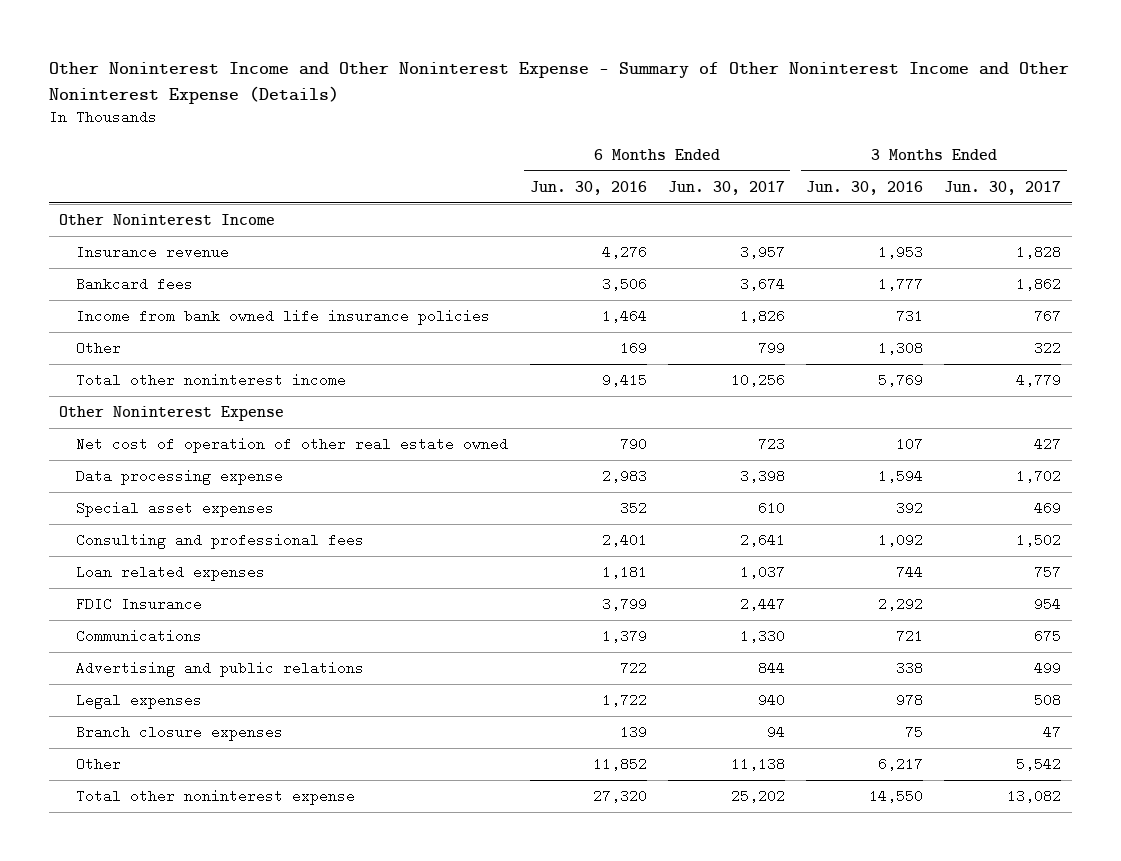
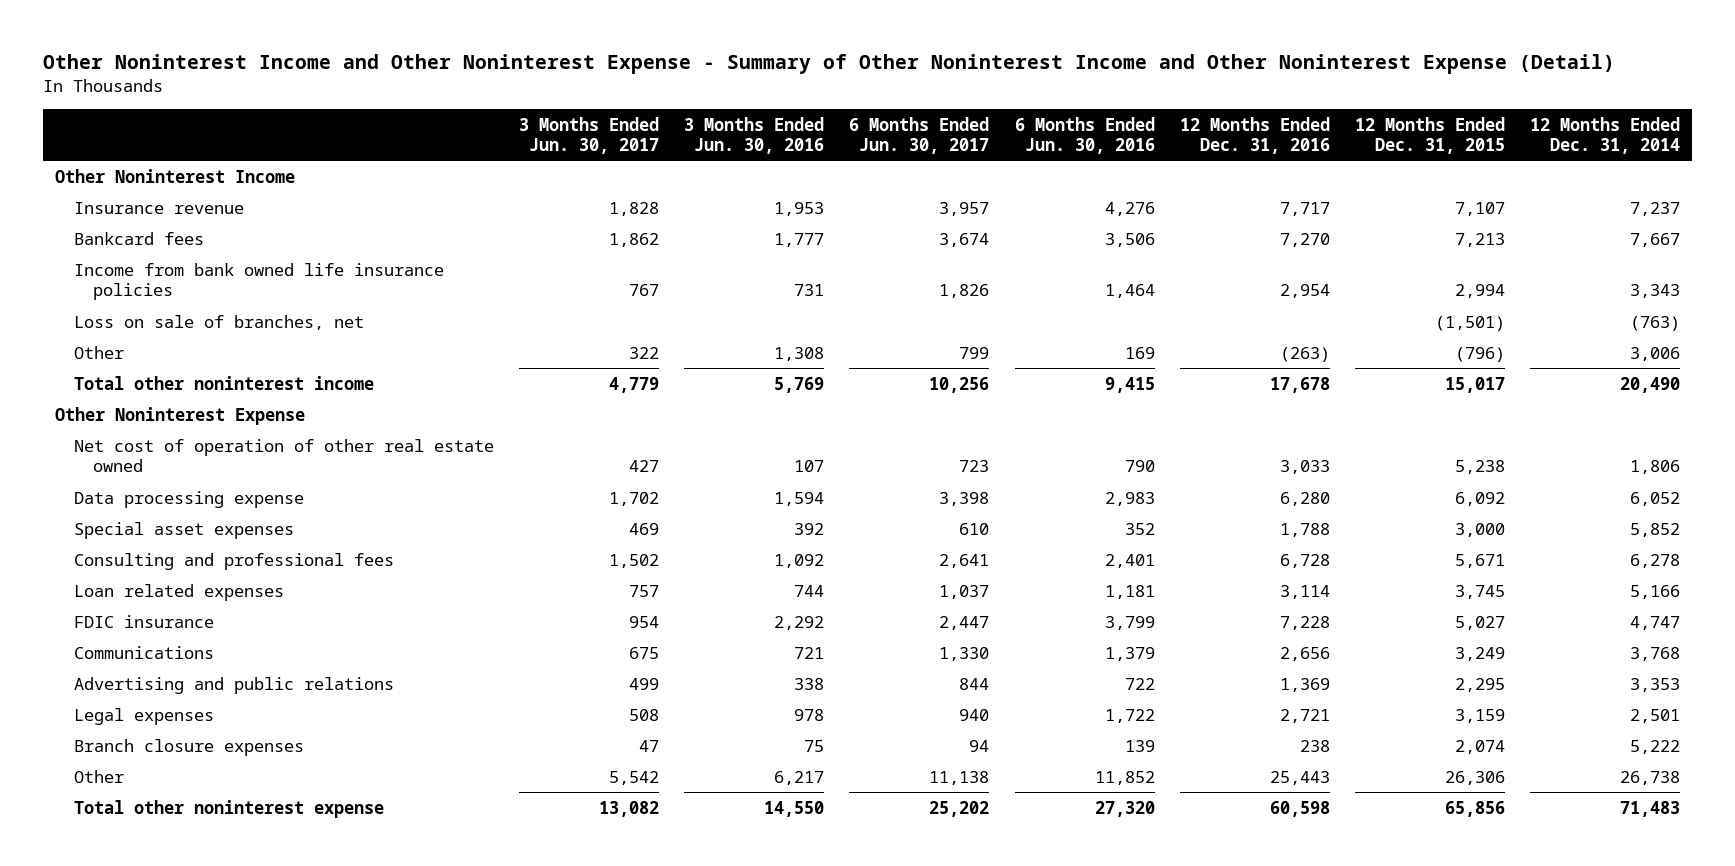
[48,62,1069,105] Other Noninterest Income and Other Noninterest Expense - Summary of Other Noninterest Income and Other Noninterest Expense (Details) -> [42,54,1615,75] Other Noninterest Income and Other Noninterest Expense - Summary of Other Noninterest Income and Other Noninterest Expense (Detail)
none -> [1179,116,1330,154] 12 Months Ended Dec. 31, 2016
none -> [1354,116,1505,154] 12 Months Ended Dec. 31, 2015
none -> [1529,116,1680,154] 12 Months Ended Dec. 31, 2014
none -> [74,314,365,330] Loss on sale of branches, net
[76,597,203,612] FDIC Insurance -> [74,614,215,628] FDIC insurance

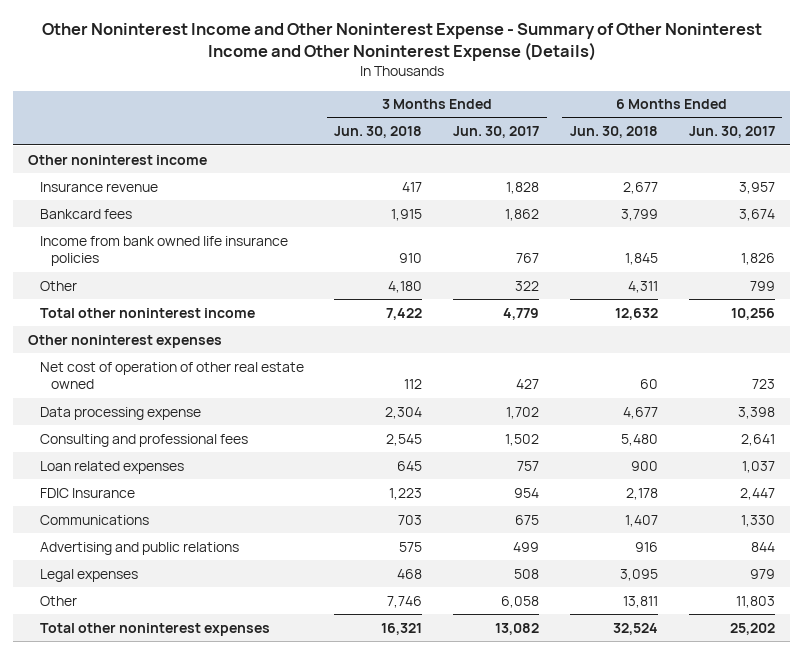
[42,54,1615,75] Other Noninterest Income and Other Noninterest Expense - Summary of Other Noninterest Income and Other Noninterest Expense (Detail) -> [41,23,762,62] Other Noninterest Income and Other Noninterest Expense - Summary of Other Noninterest Income and Other Noninterest Expense (Details)
[684,116,825,154] 3 Months Ended Jun. 30, 2016 -> none
[1014,116,1155,154] 6 Months Ended Jun. 30, 2016 -> none
[1179,116,1330,154] 12 Months Ended Dec. 31, 2016 -> none
[1354,116,1505,154] 12 Months Ended Dec. 31, 2015 -> none
[1529,116,1680,154] 12 Months Ended Dec. 31, 2014 -> none
none -> [334,126,423,139] Jun. 30, 2018
none -> [569,126,658,139] Jun. 30, 2018
[55,168,296,183] Other Noninterest Income -> [28,154,208,165] Other noninterest income
[74,314,365,330] Loss on sale of branches, net -> none
[55,406,306,425] Other Noninterest Expense -> [28,334,223,348] Other noninterest expenses
[74,521,295,539] Special asset expenses -> none
[74,614,215,628] FDIC insurance -> [39,487,135,498] FDIC Insurance
[74,738,305,756] Branch closure expenses -> none
[959,708,990,721] 940 -> [749,568,775,579] 979
[609,770,660,785] 5,542 -> [501,595,540,608] 6,058
[929,770,990,785] 11,138 -> [735,595,775,608] 11,803
[74,799,385,818] Total other noninterest expense -> [39,622,270,636] Total other noninterest expenses

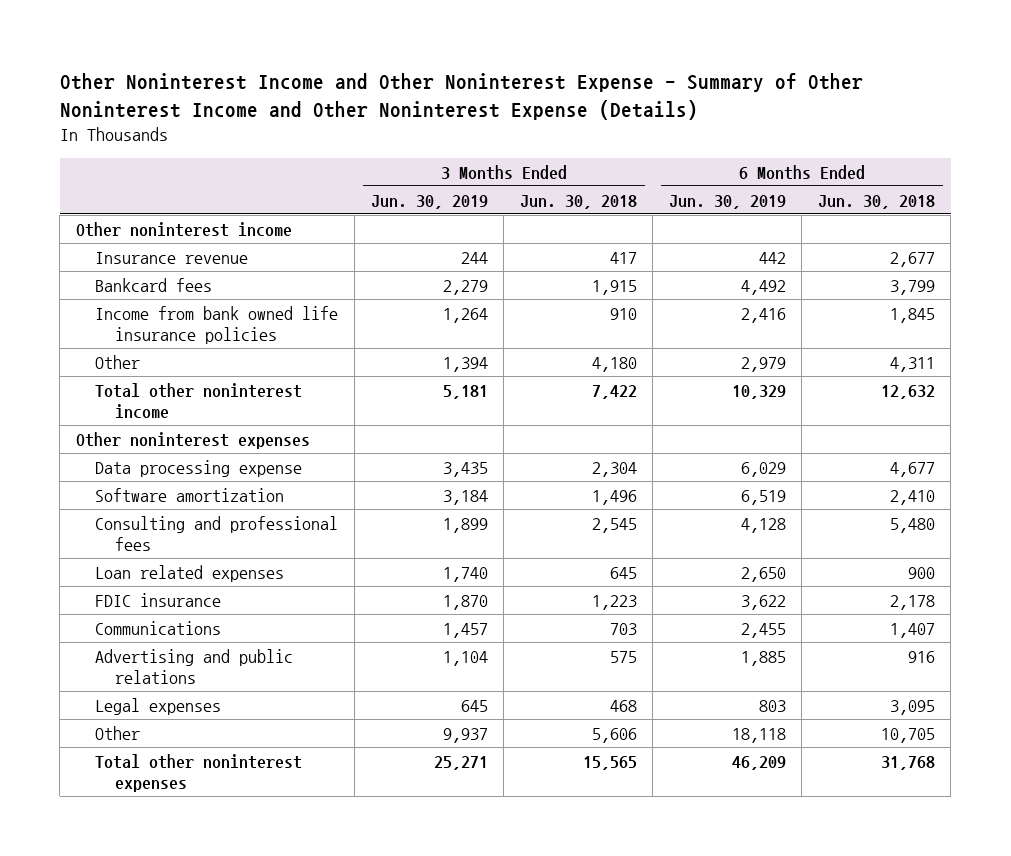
[453,126,540,139] Jun. 30, 2017 -> none
[688,126,775,139] Jun. 30, 2017 -> none
none -> [370,194,488,209] Jun. 30, 2019
none -> [668,194,786,209] Jun. 30, 2019
[39,361,304,390] Net cost of operation of other real estate owned -> none
none -> [95,487,285,502] Software amortization
[39,487,135,498] FDIC Insurance -> [95,592,222,607] FDIC insurance
[387,595,423,608] 7,746 -> [591,727,637,743] 5,606
[622,595,658,608] 13,811 -> [880,727,935,743] 10,705
[381,622,423,635] 16,321 -> [582,755,637,770] 15,565
[612,622,658,635] 32,524 -> [880,755,935,770] 31,768

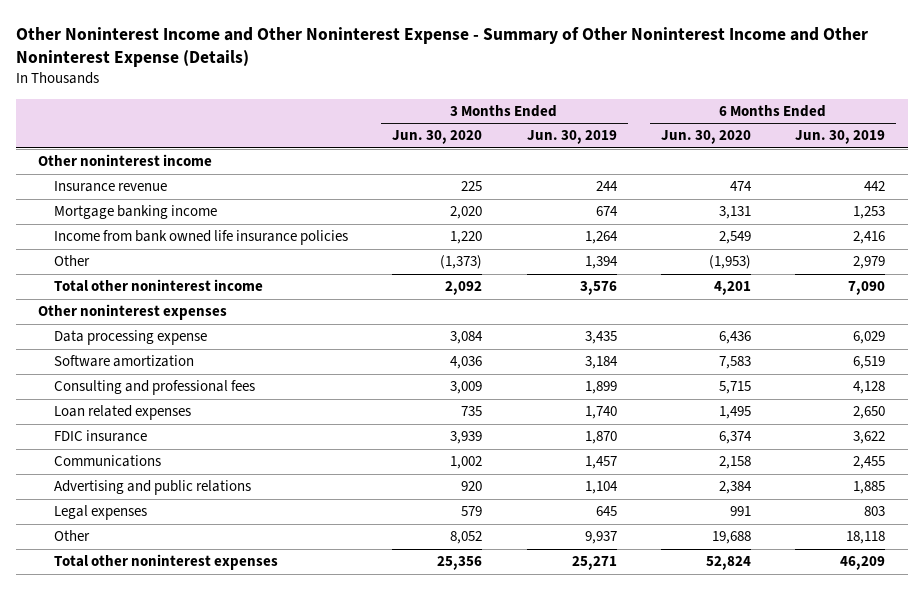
[519,194,637,209] Jun. 30, 2018 -> none
[817,194,935,209] Jun. 30, 2018 -> none
none -> [392,130,483,145] Jun. 30, 2020
none -> [661,130,752,145] Jun. 30, 2020
[95,277,213,292] Bankcard fees -> none
none -> [53,205,217,220] Mortgage banking income
[442,384,488,399] 5,181 -> [579,281,617,296] 3,576
[731,384,786,399] 10,329 -> [848,281,886,296] 7,090

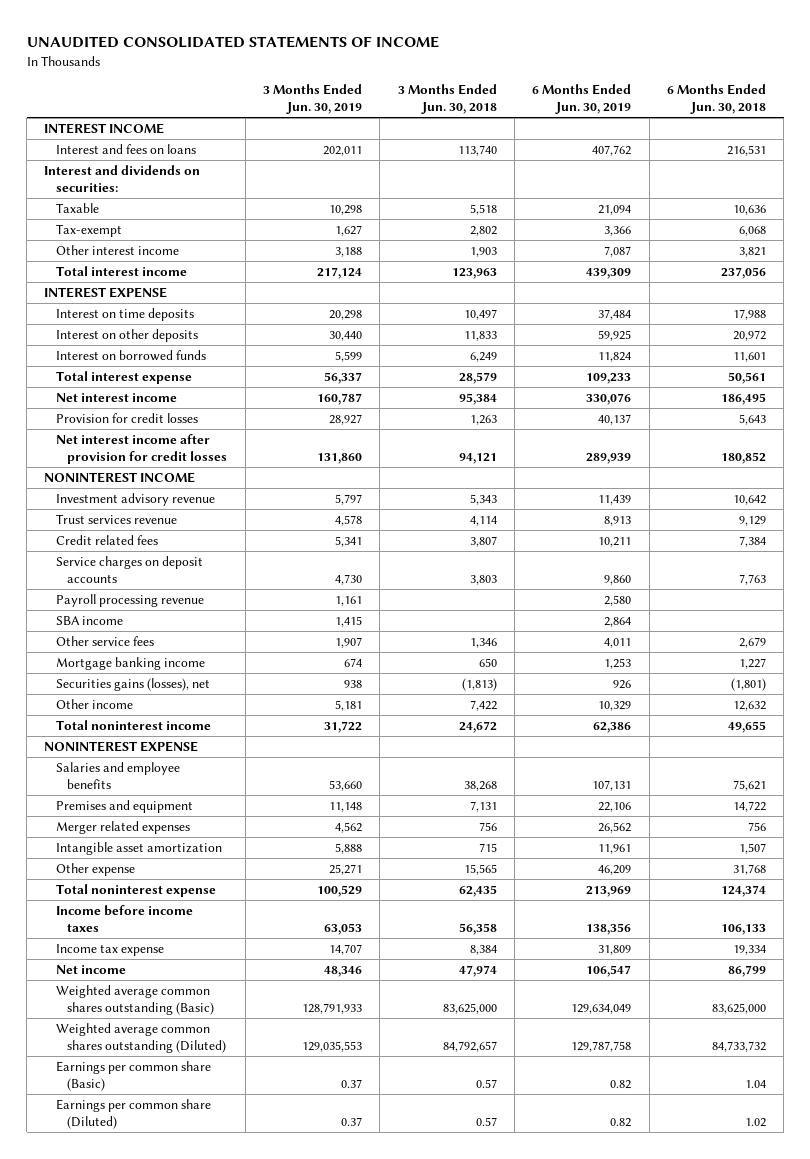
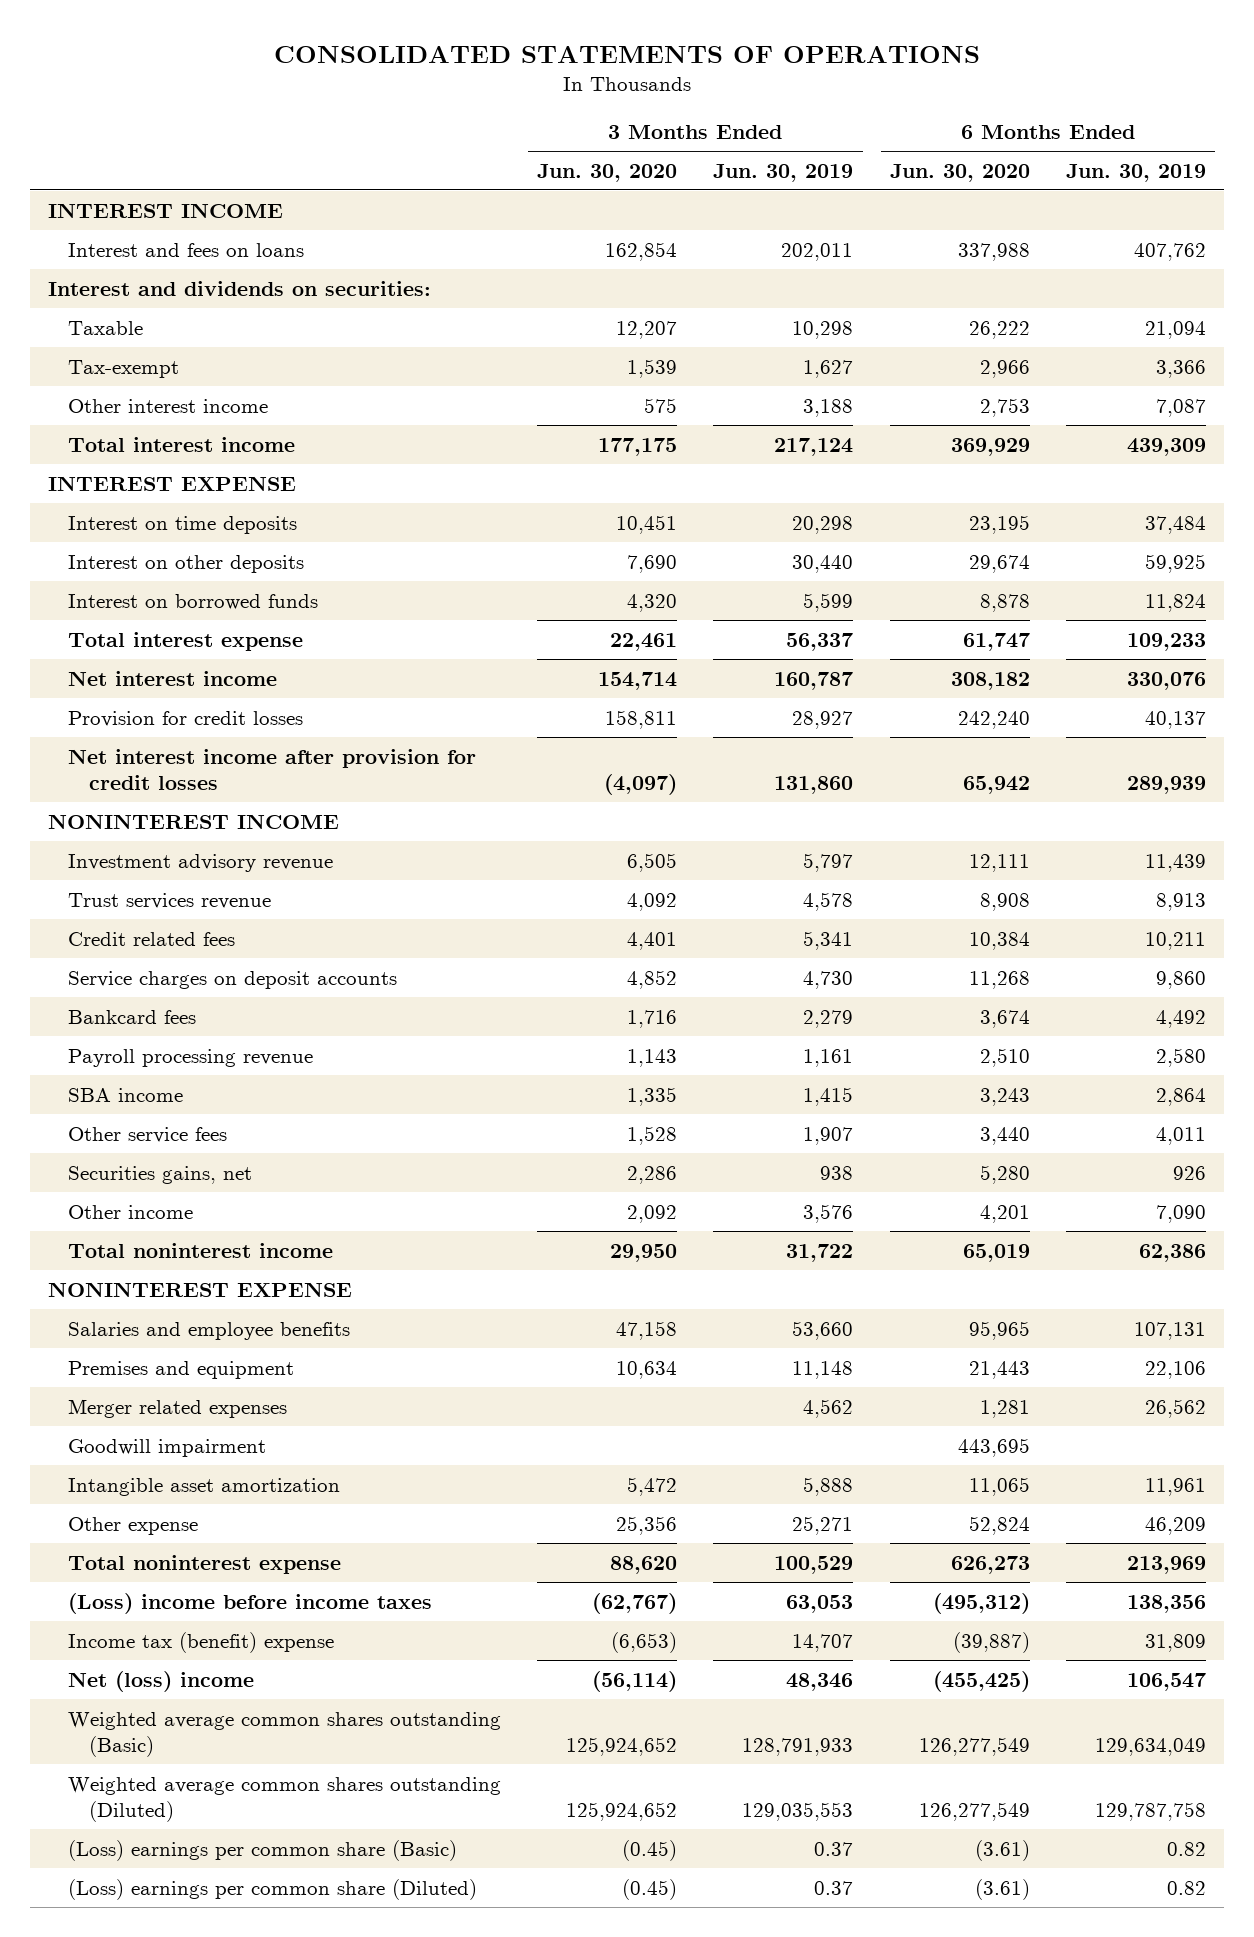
[26,36,439,49] UNAUDITED CONSOLIDATED STATEMENTS OF INCOME -> [273,45,980,63] CONSOLIDATED STATEMENTS OF OPERATIONS
[397,84,497,114] 3 Months Ended Jun. 30, 2018 -> none
[667,84,767,114] 6 Months Ended Jun. 30, 2018 -> none
none -> [537,163,678,182] Jun. 30, 2020
none -> [889,163,1030,182] Jun. 30, 2020
none -> [68,1009,197,1024] Bankcard fees
[55,657,205,671] Mortgage banking income -> none
[55,678,210,692] Securities gains (losses), net -> [68,1165,253,1184] Securities gains, net
[335,700,363,712] 5,181 -> [803,1203,854,1223] 3,576
[598,701,632,712] 10,329 -> [1155,1204,1206,1223] 7,090
none -> [68,1438,267,1457] Goodwill impairment
[55,905,193,932] Income before income taxes -> [68,1592,433,1614] (Loss) income before income taxes
[55,944,164,957] Income tax expense -> [68,1631,335,1653] Income tax (benefit) expense
[55,965,126,975] Net income -> [68,1670,255,1692] Net (loss) income
[55,1061,211,1091] Earnings per common share (Basic) -> [68,1839,458,1861] (Loss) earnings per common share (Basic)
[55,1099,211,1129] Earnings per common share (Diluted) -> [68,1878,478,1900] (Loss) earnings per common share (Diluted)

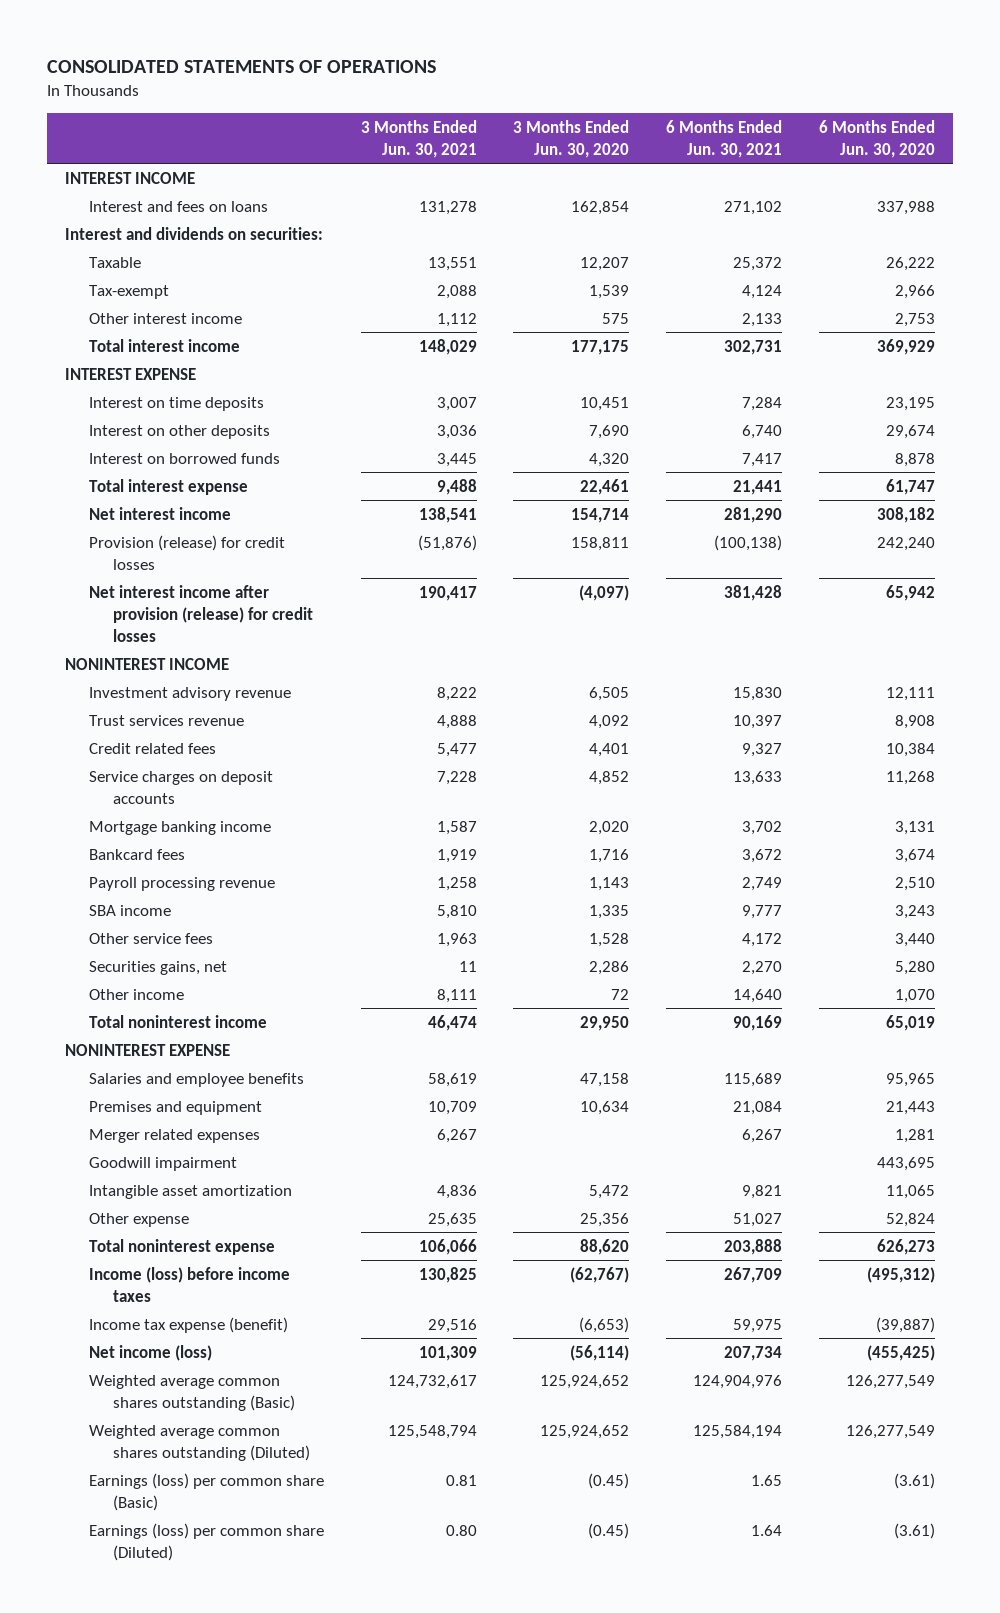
[713,163,854,182] Jun. 30, 2019 -> none
[1065,163,1206,182] Jun. 30, 2019 -> none
none -> [360,119,477,158] 3 Months Ended Jun. 30, 2021
none -> [666,119,783,158] 6 Months Ended Jun. 30, 2021
[68,710,304,727] Provision for credit losses -> [88,534,285,570] Provision (release) for credit losses
[68,748,477,790] Net interest income after provision for credit losses -> [88,584,313,642] Net interest income after provision (release) for credit losses
none -> [88,820,271,835] Mortgage banking income
[627,1204,678,1223] 2,092 -> [611,988,630,1000] 72
[979,1204,1030,1223] 4,201 -> [895,988,936,1003] 1,070
[68,1592,433,1614] (Loss) income before income taxes -> [88,1266,290,1302] Income (loss) before income taxes
[68,1631,335,1653] Income tax (benefit) expense -> [88,1316,288,1333] Income tax expense (benefit)
[68,1670,255,1692] Net (loss) income -> [88,1344,212,1361] Net income (loss)
[68,1839,458,1861] (Loss) earnings per common share (Basic) -> [88,1472,324,1511] Earnings (loss) per common share (Basic)
[68,1878,478,1900] (Loss) earnings per common share (Diluted) -> [88,1522,324,1561] Earnings (loss) per common share (Diluted)

